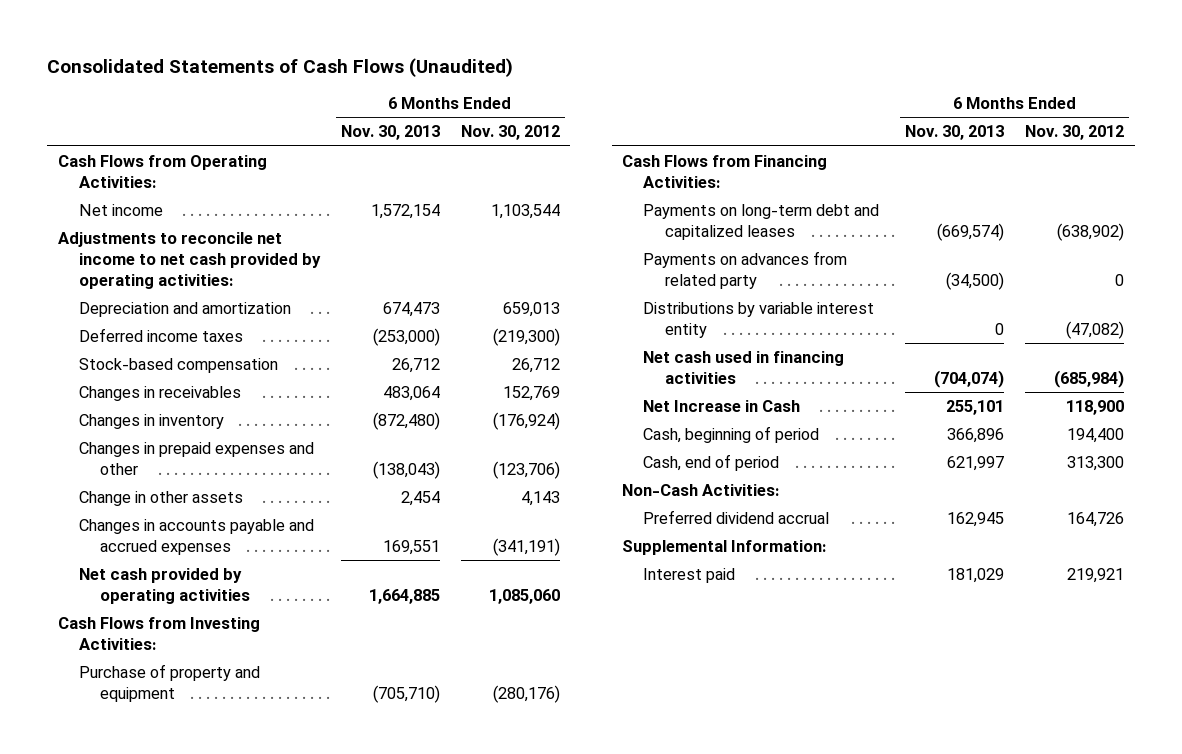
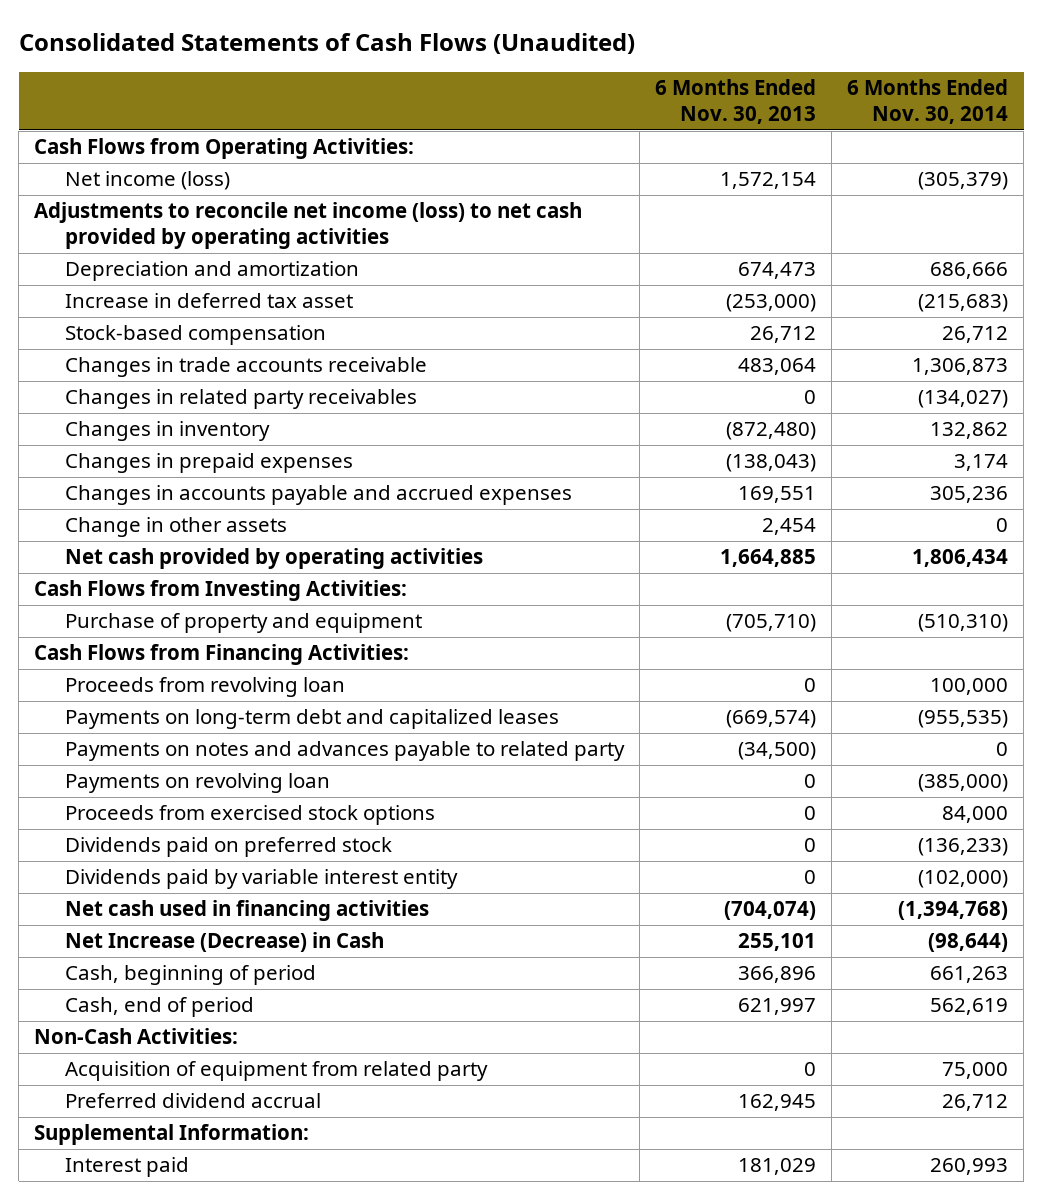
[460,125,560,141] Nov. 30, 2012 -> none
none -> [847,78,1009,125] 6 Months Ended Nov. 30, 2014
[78,203,163,216] Net income -> [64,171,230,191] Net income (loss)
[57,231,321,289] Adjustments to reconcile net income to net cash provided by operating activities: -> [34,202,583,250] Adjustments to reconcile net income (loss) to net cash provided by operating activities
[78,327,243,342] Deferred income taxes -> [64,293,353,309] Increase in deferred tax asset
[78,385,241,401] Changes in receivables -> [64,357,427,378] Changes in trade accounts receivable
none -> [64,389,417,410] Changes in related party receivables
[78,441,314,475] Changes in prepaid expenses and other -> [64,453,353,474] Changes in prepaid expenses
[78,490,243,506] Change in other assets -> [64,517,287,538] Change in other assets
none -> [64,677,345,698] Proceeds from revolving loan
[643,250,848,289] Payments on advances from related party -> [64,741,625,762] Payments on notes and advances payable to related party
none -> [64,773,330,794] Payments on revolving loan
none -> [64,805,435,826] Proceeds from exercised stock options
none -> [64,837,392,858] Dividends paid on preferred stock
[643,301,875,338] Distributions by variable interest entity -> [64,869,458,890] Dividends paid by variable interest entity
[643,399,801,412] Net Increase in Cash -> [64,932,384,953] Net Increase (Decrease) in Cash
none -> [64,1061,488,1082] Acquisition of equipment from related party

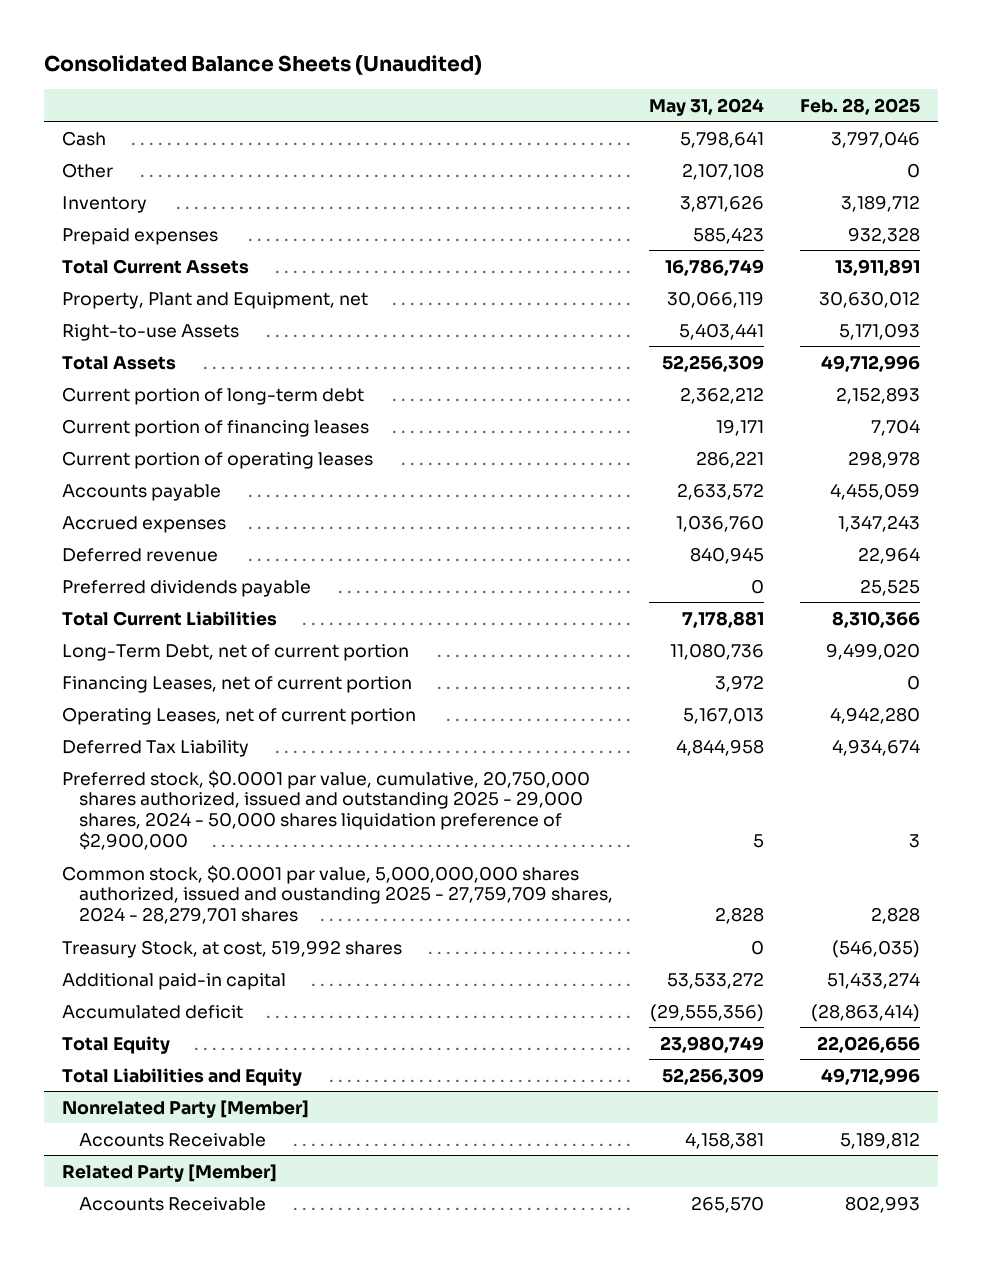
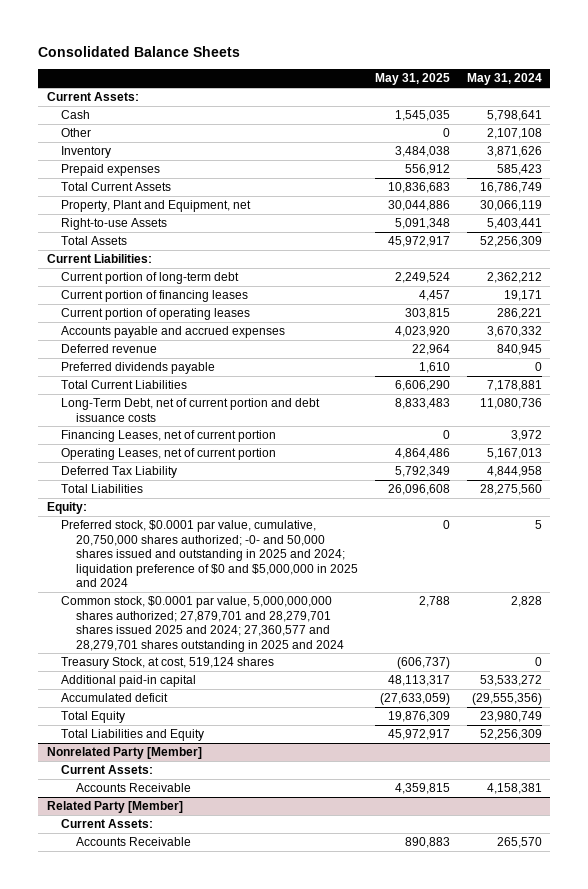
[43,55,482,76] Consolidated Balance Sheets (Unaudited) -> [38,46,241,58] Consolidated Balance Sheets
[799,97,920,115] Feb. 28, 2025 -> none
none -> [374,73,450,86] May 31, 2025
none -> [46,92,139,102] Current Assets:
none -> [46,254,152,264] Current Liabilities:
[61,483,221,501] Accounts payable -> none
[61,515,226,533] Accrued expenses -> none
none -> [61,326,286,339] Accounts payable and accrued expenses
[61,643,409,661] Long-Term Debt, net of current portion -> [61,398,321,422] Long-Term Debt, net of current portion and debt issuance costs
none -> [61,484,144,494] Total Liabilities
none -> [46,502,87,515] Equity:
[61,769,590,850] Preferred stock, $0.0001 par value, cumulative, 20,750,000 shares authorized, issued and outstanding 2025 - 29,000 shares, 2024 - 50,000 shares liquidation preference of $2,900,000 -> [61,520,359,588] Preferred stock, $0.0001 par value, cumulative, 20,750,000 shares authorized; -0- and 50,000 shares issued and outstanding in 2025 and 2024; liquidation preference of $0 and $5,000,000 in 2025 and 2024
[61,864,614,925] Common stock, $0.0001 par value, 5,000,000,000 shares authorized, issued and oustanding 2025 - 27,759,709 shares, 2024 - 28,279,701 shares -> [61,596,345,652] Common stock, $0.0001 par value, 5,000,000,000 shares authorized; 27,879,701 and 28,279,701 shares issued 2025 and 2024; 27,360,577 and 28,279,701 shares outstanding in 2025 and 2024
[61,939,402,958] Treasury Stock, at cost, 519,992 shares -> [61,657,275,670] Treasury Stock, at cost, 519,124 shares
none -> [61,765,154,775] Current Assets:
none -> [61,819,154,829] Current Assets:

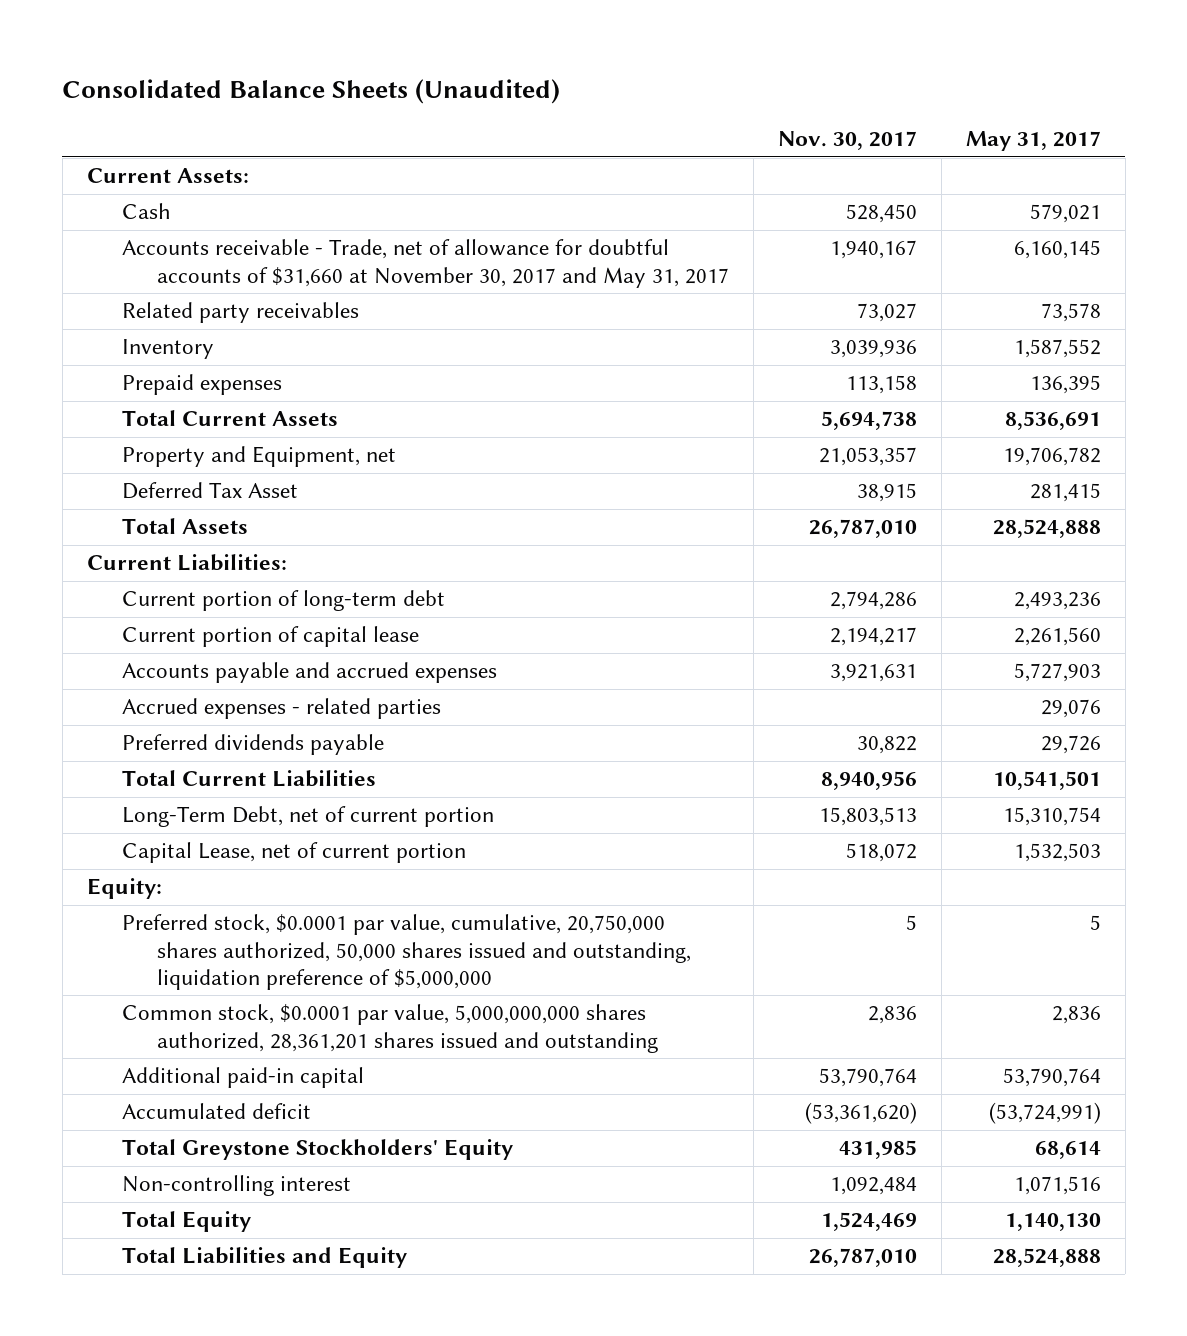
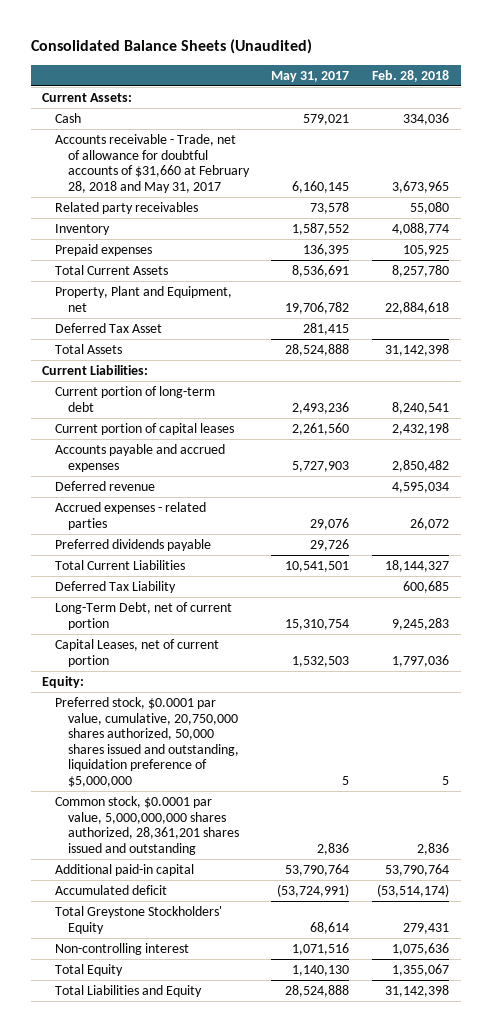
[777,131,917,151] Nov. 30, 2017 -> none
none -> [372,69,450,82] Feb. 28, 2018
[121,239,730,288] Accounts receivable - Trade, net of allowance for doubtful accounts of $31,660 at November 30, 2017 and May 31, 2017 -> [54,133,250,193] Accounts receivable - Trade, net of allowance for doubtful accounts of $31,660 at February 28, 2018 and May 31, 2017
[121,446,396,468] Property and Equipment, net -> [54,285,232,312] Property, Plant and Equipment, net
[121,626,419,648] Current portion of capital lease -> [54,422,234,435] Current portion of capital leases
none -> [54,480,155,491] Deferred revenue
none -> [54,580,176,593] Deferred Tax Liability
[121,842,466,864] Capital Lease, net of current portion -> [54,638,219,667] Capital Leases, net of current portion

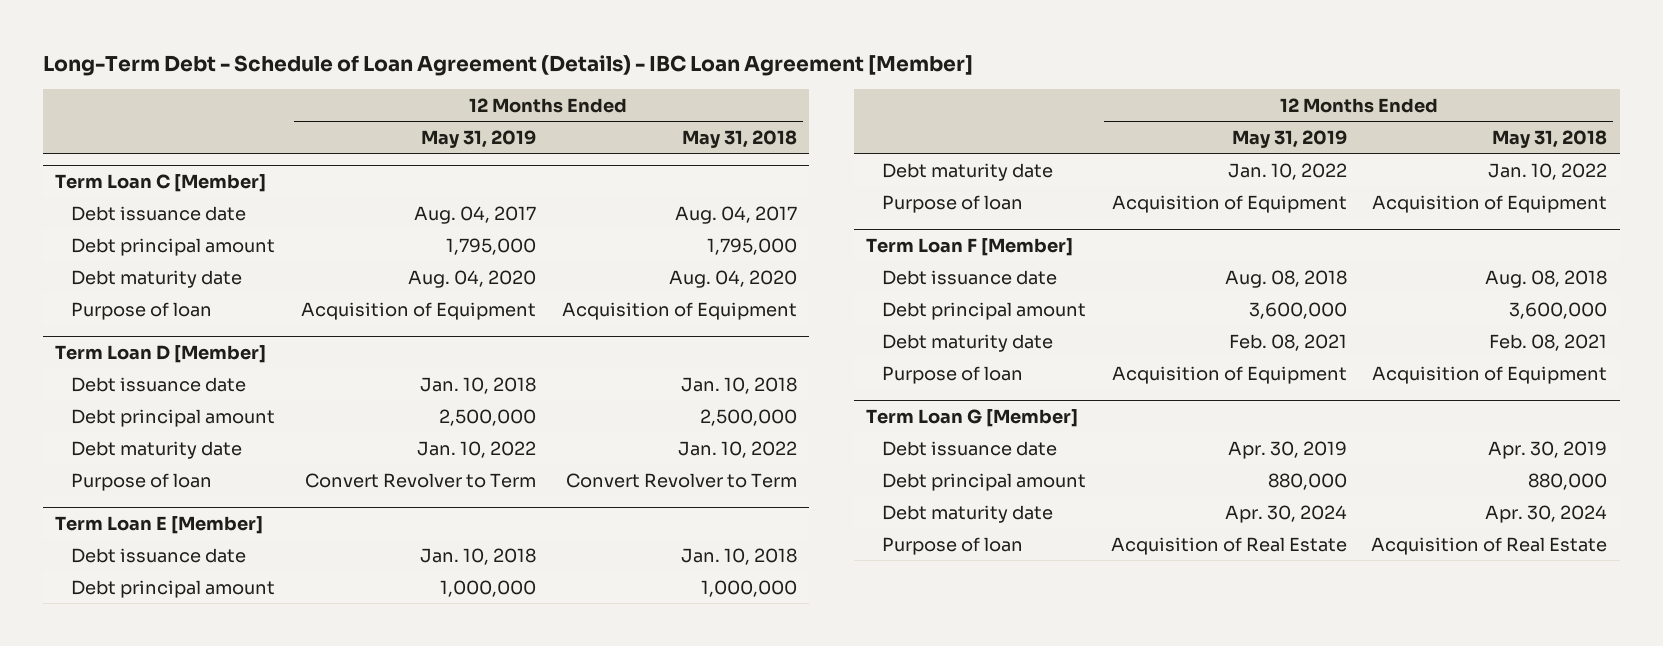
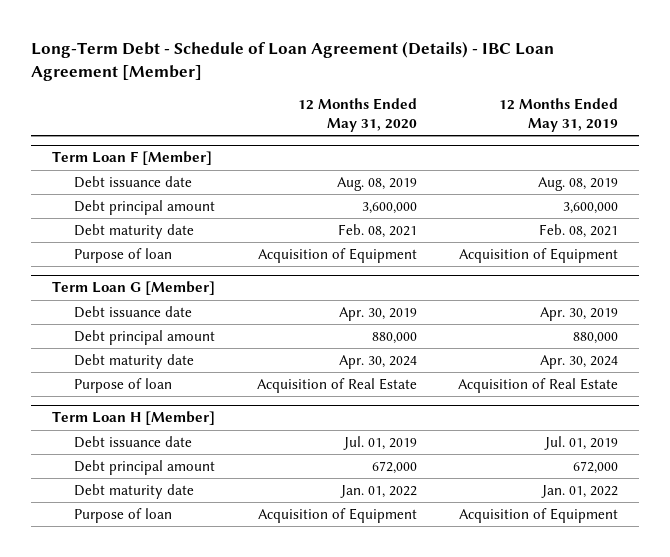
[681,129,797,148] May 31, 2018 -> none
none -> [297,98,417,133] 12 Months Ended May 31, 2020
[55,173,267,192] Term Loan C [Member] -> none
[71,205,247,221] Debt issuance date -> none
[71,237,276,256] Debt principal amount -> none
[71,269,243,288] Debt maturity date -> none
[71,301,213,320] Purpose of loan -> none
[55,344,267,363] Term Loan D [Member] -> none
[71,376,247,392] Debt issuance date -> none
[71,408,276,427] Debt principal amount -> none
[71,440,243,459] Debt maturity date -> none
[71,472,213,491] Purpose of loan -> none
[55,515,264,534] Term Loan E [Member] -> none
[71,547,247,563] Debt issuance date -> none
[71,579,276,598] Debt principal amount -> none
[882,162,1054,181] Debt maturity date -> none
[882,194,1024,213] Purpose of loan -> none
[1224,269,1347,288] Aug. 08, 2018 -> [538,176,619,191] Aug. 08, 2019
none -> [51,411,215,426] Term Loan H [Member]
none -> [73,435,192,448] Debt issuance date
none -> [73,459,215,475] Debt principal amount
none -> [73,483,194,499] Debt maturity date
none -> [73,507,172,523] Purpose of loan

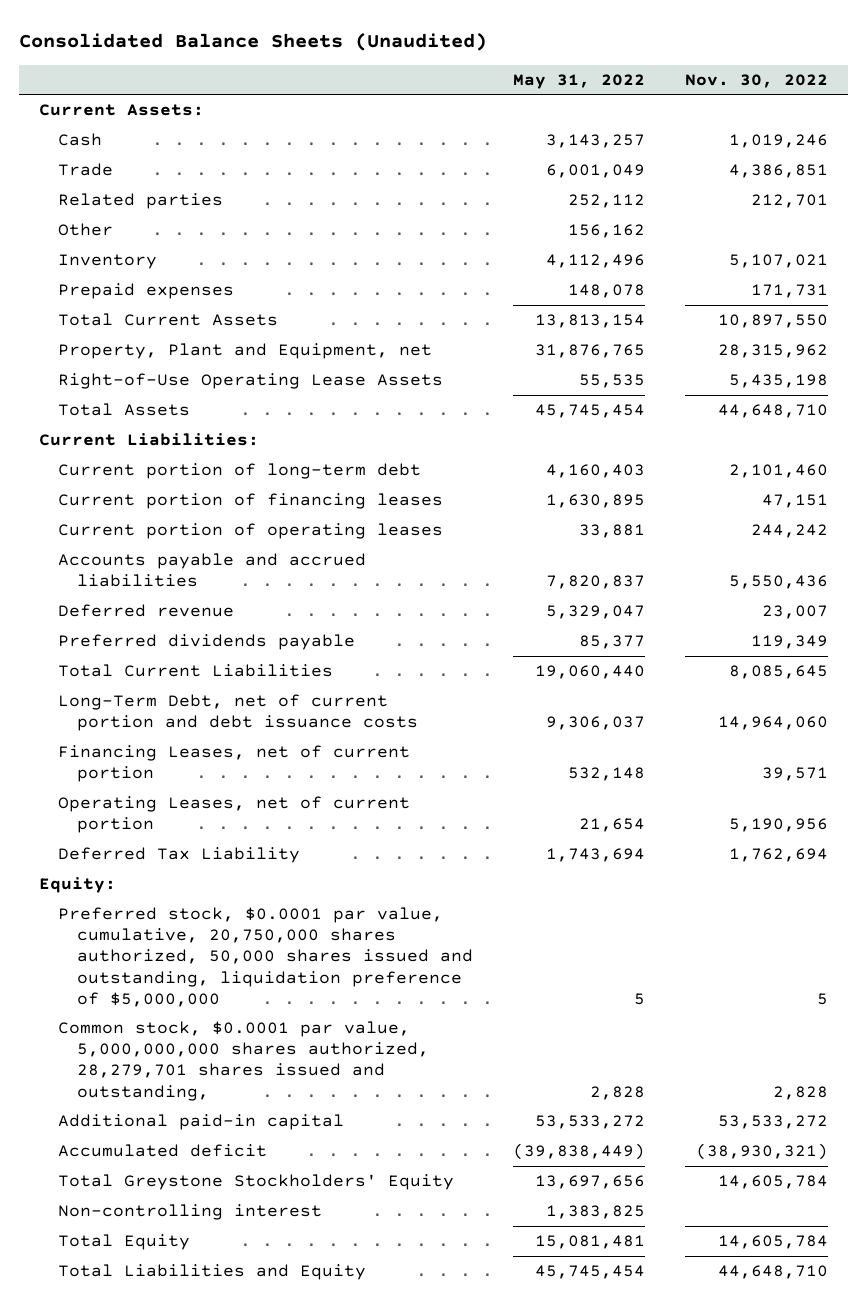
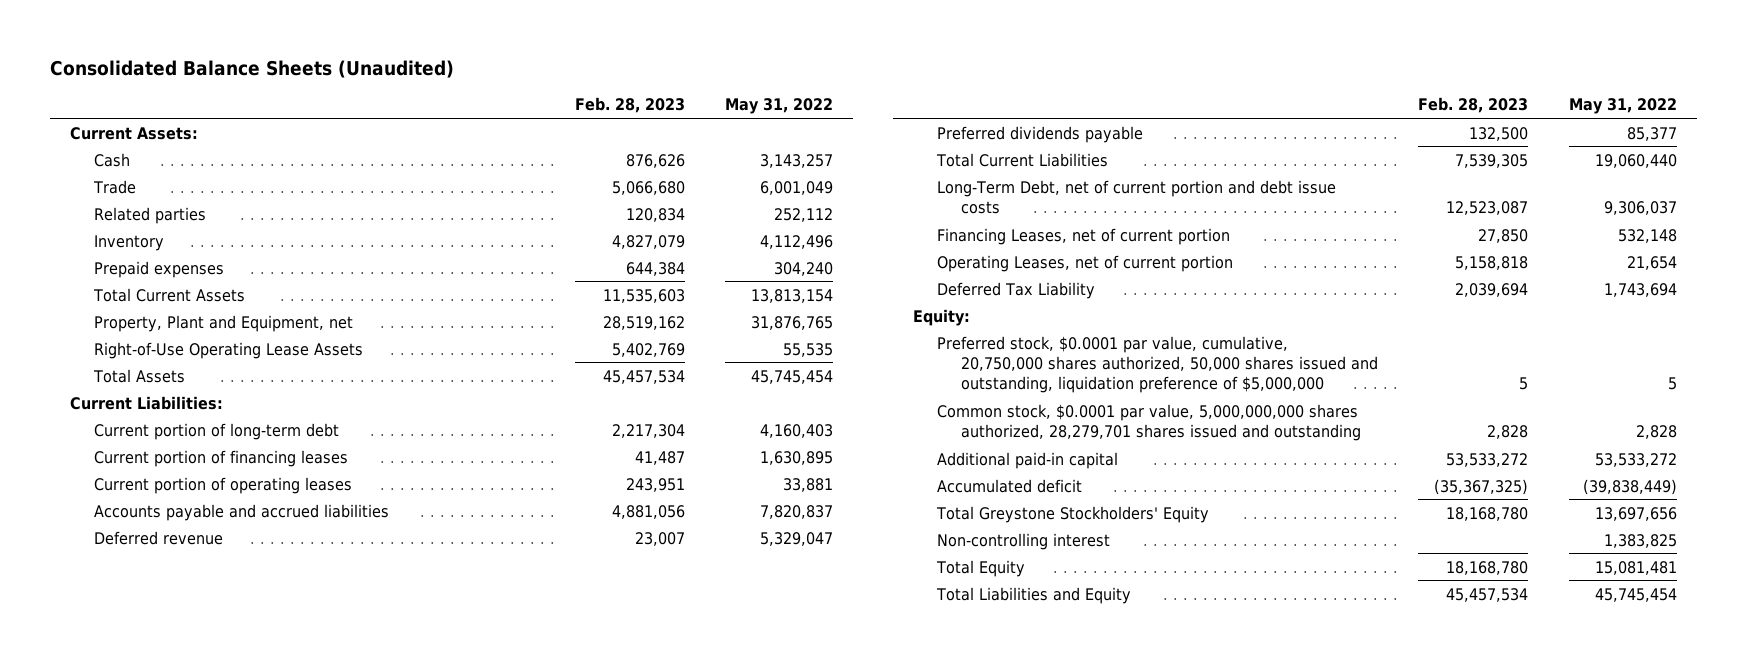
[684,73,828,88] Nov. 30, 2022 -> none
none -> [575,97,686,114] Feb. 28, 2023
[58,222,114,236] Other -> none
[568,283,646,298] 148,078 -> [774,261,834,276] 304,240
[58,693,419,732] Long-Term Debt, net of current portion and debt issuance costs -> [937,179,1337,214] Long-Term Debt, net of current portion and debt issue costs
[58,1020,430,1101] Common stock, $0.0001 par value, 5,000,000,000 shares authorized, 28,279,701 shares issued and outstanding, -> [937,403,1362,441] Common stock, $0.0001 par value, 5,000,000,000 shares authorized, 28,279,701 shares issued and outstanding

